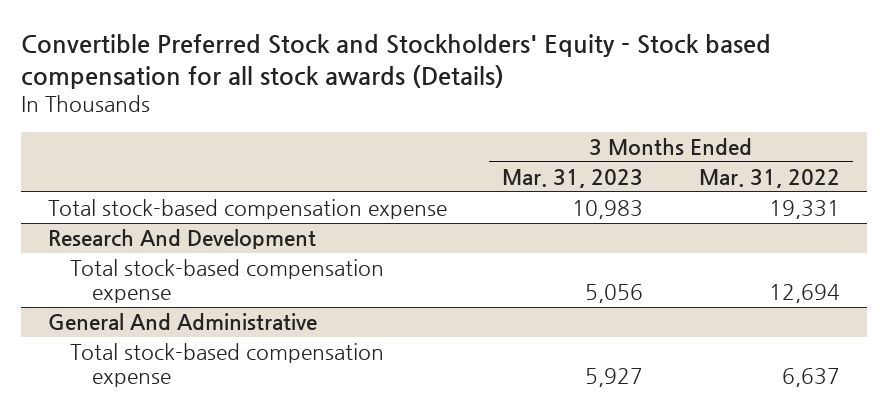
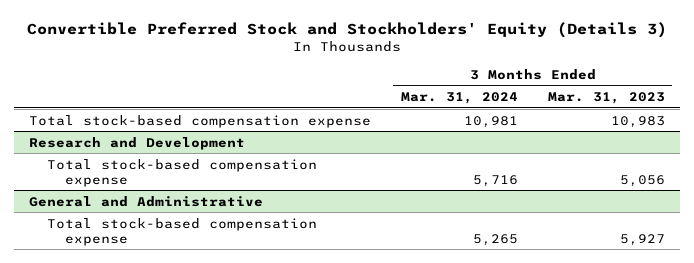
[20,34,771,89] Convertible Preferred Stock and Stockholders' Equity - Stock based compensation for all stock awards (Details) -> [26,21,667,38] Convertible Preferred Stock and Stockholders' Equity (Details 3)
[698,168,840,188] Mar. 31, 2022 -> none
none -> [400,92,518,105] Mar. 31, 2024
[48,229,317,250] Research And Development -> [28,136,245,150] Research and Development
[48,313,318,331] General And Administrative -> [28,195,263,207] General and Administrative

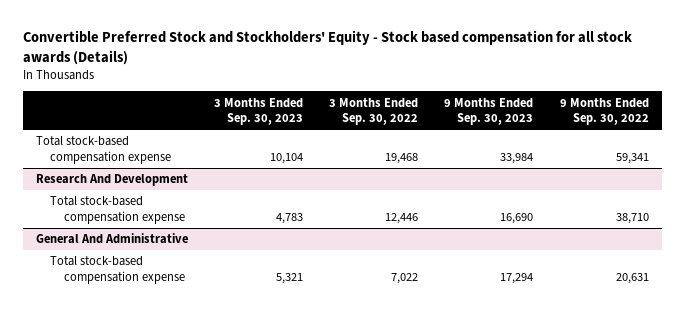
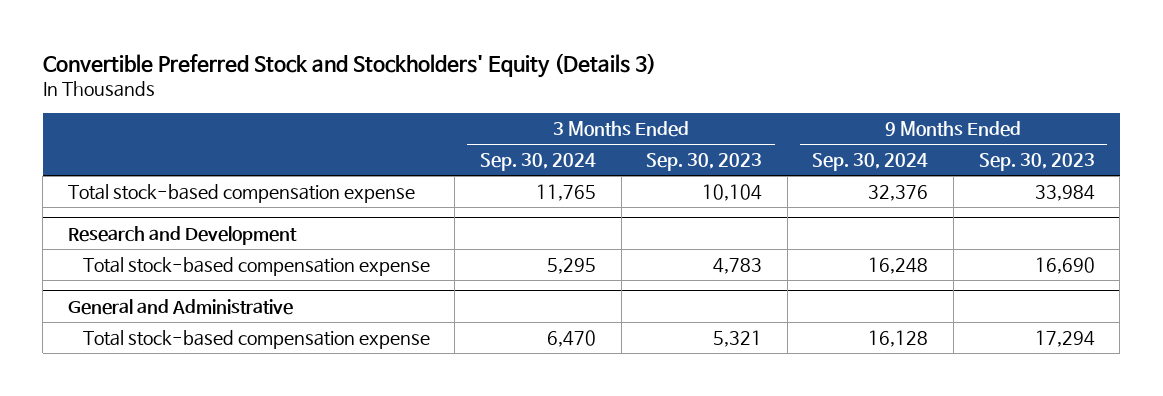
[22,30,632,65] Convertible Preferred Stock and Stockholders' Equity - Stock based compensation for all stock awards (Details) -> [42,52,656,78] Convertible Preferred Stock and Stockholders' Equity (Details 3)
[329,97,419,126] 3 Months Ended Sep. 30, 2022 -> none
[559,97,649,126] 9 Months Ended Sep. 30, 2022 -> none
none -> [480,153,597,172] Sep. 30, 2024
none -> [812,153,929,172] Sep. 30, 2024
[35,174,188,187] Research And Development -> [68,225,298,245] Research and Development
[35,233,188,245] General And Administrative -> [68,298,294,315] General and Administrative

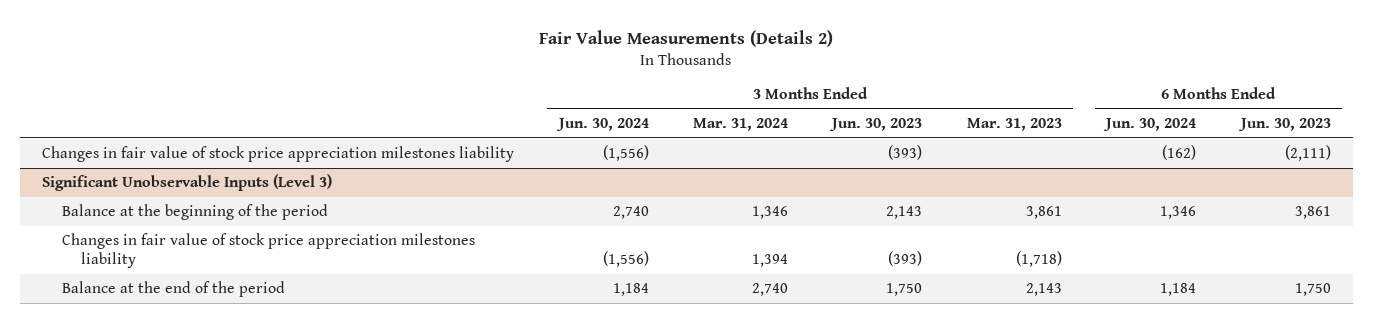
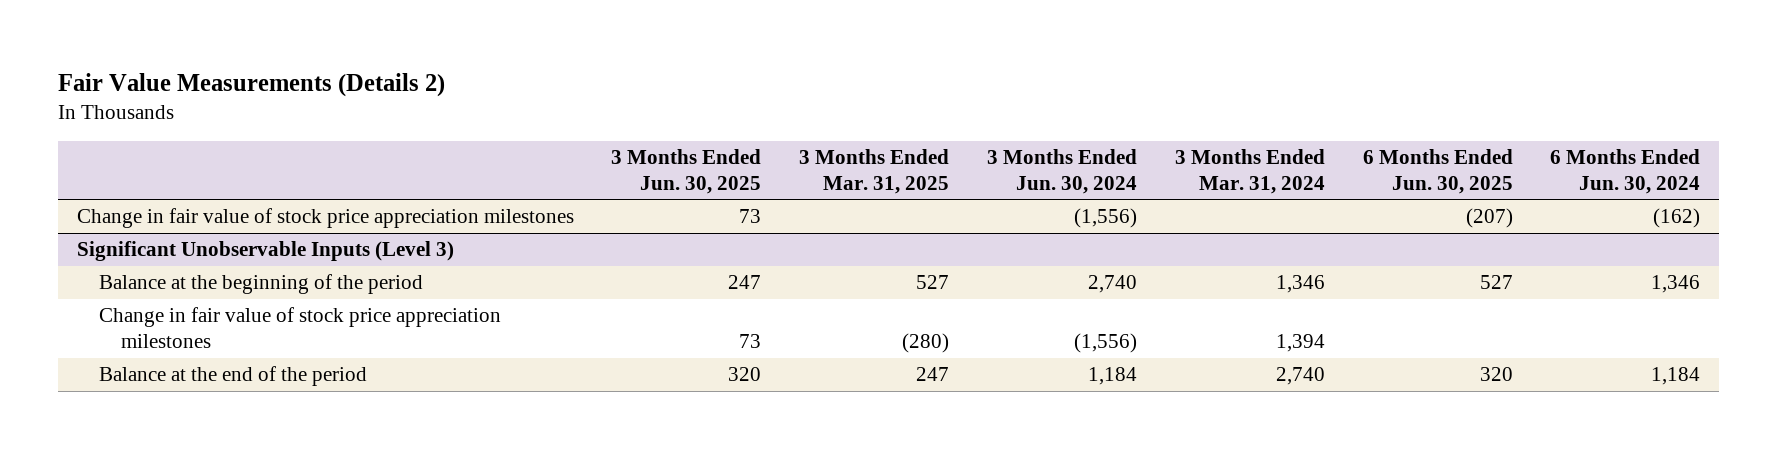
[829,118,923,132] Jun. 30, 2023 -> none
[966,118,1062,132] Mar. 31, 2023 -> none
[1237,118,1331,132] Jun. 30, 2023 -> none
none -> [611,148,762,194] 3 Months Ended Jun. 30, 2025
none -> [799,148,950,194] 3 Months Ended Mar. 31, 2025
none -> [1362,148,1513,194] 6 Months Ended Jun. 30, 2025
[42,146,515,163] Changes in fair value of stock price appreciation milestones liability -> [76,208,574,229] Change in fair value of stock price appreciation milestones
[61,233,475,268] Changes in fair value of stock price appreciation milestones liability -> [98,307,501,349] Change in fair value of stock price appreciation milestones

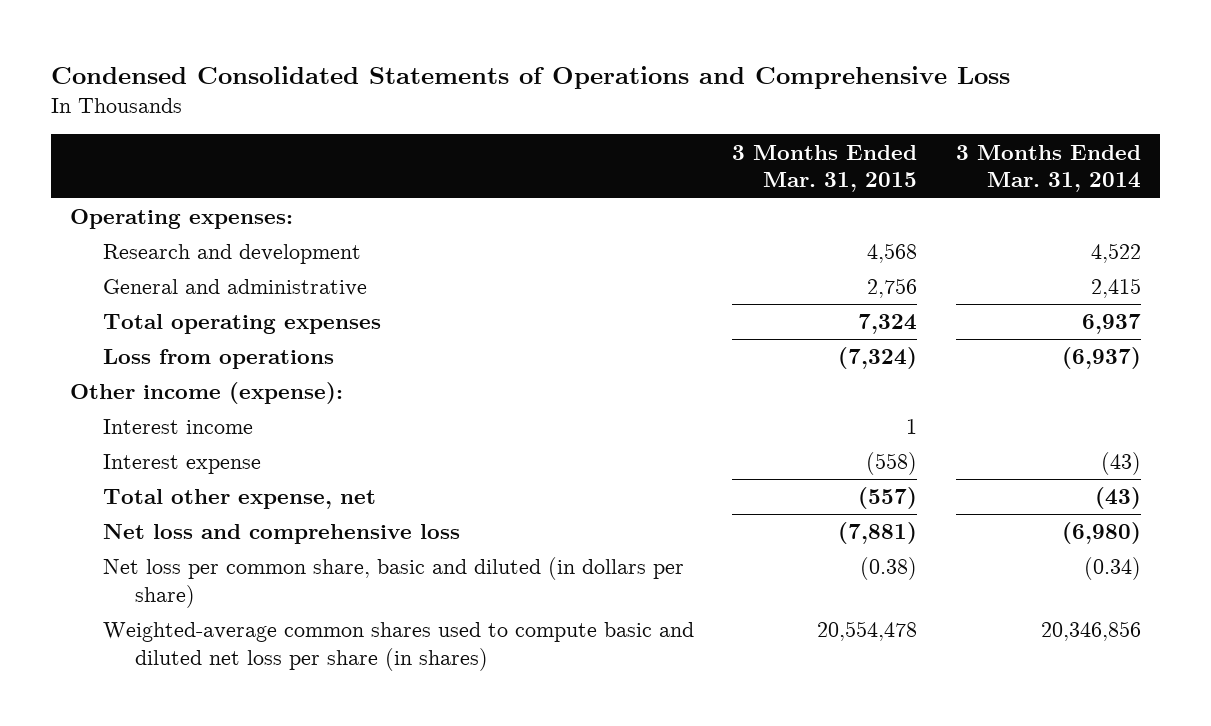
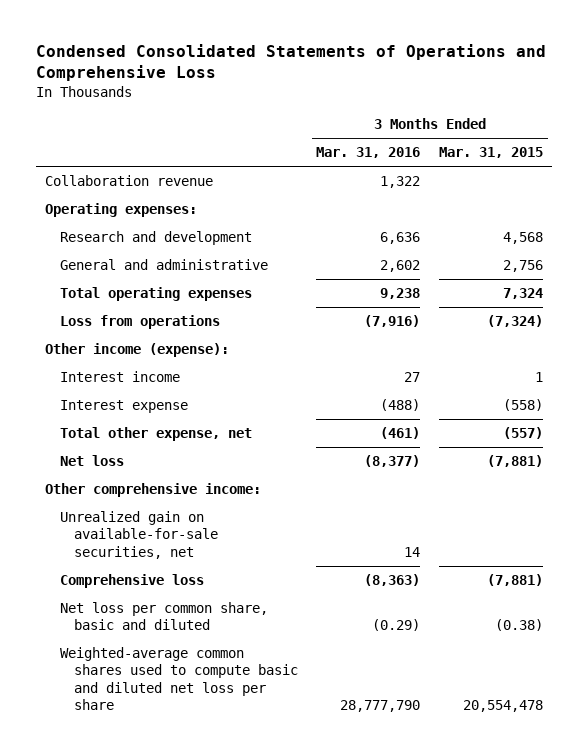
[955,144,1141,193] 3 Months Ended Mar. 31, 2014 -> none
none -> [316,147,421,159] Mar. 31, 2016
none -> [45,174,214,186] Collaboration revenue
[102,524,460,545] Net loss and comprehensive loss -> [59,454,124,466] Net loss
none -> [45,482,262,497] Other comprehensive income:
none -> [59,510,218,559] Unrealized gain on available-for-sale securities, net
none -> [59,573,204,588] Comprehensive loss
[102,557,684,608] Net loss per common share, basic and diluted (in dollars per share) -> [59,601,268,631] Net loss per common share, basic and diluted
[102,622,694,671] Weighted-average common shares used to compute basic and diluted net loss per share (in shares) -> [59,646,298,711] Weighted-average common shares used to compute basic and diluted net loss per share

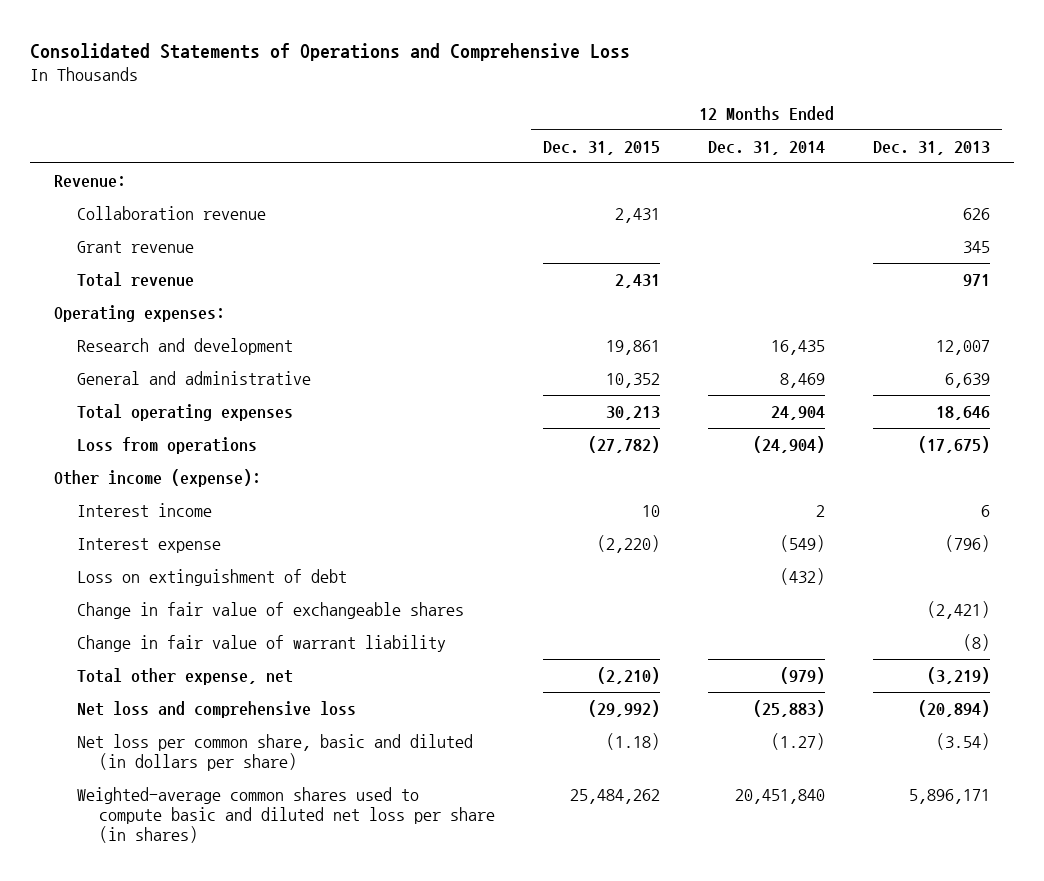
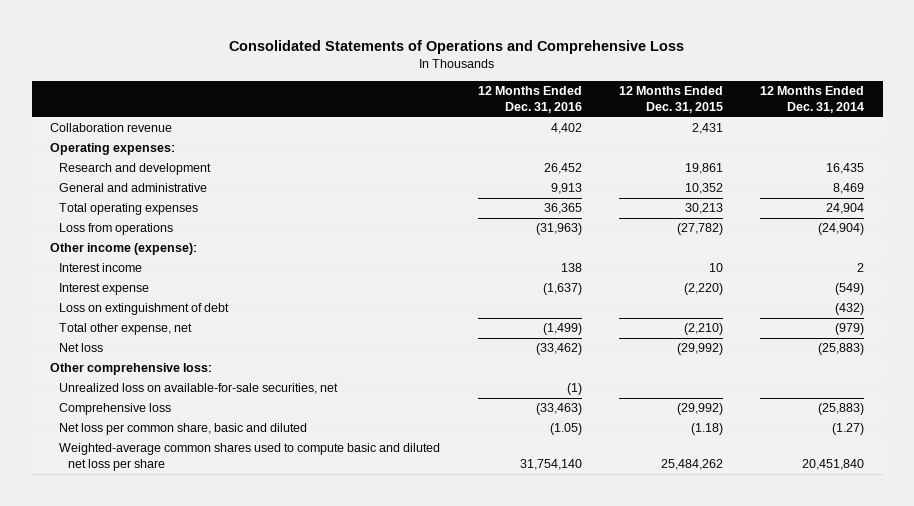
[873,140,991,155] Dec. 31, 2013 -> none
none -> [477,86,582,114] 12 Months Ended Dec. 31, 2016
[53,174,126,187] Revenue: -> none
[76,240,194,253] Grant revenue -> none
[76,271,194,287] Total revenue -> none
[76,601,464,619] Change in fair value of exchangeable shares -> none
[76,634,446,652] Change in fair value of warrant liability -> none
[76,700,356,718] Net loss and comprehensive loss -> [59,343,104,353] Net loss
none -> [50,363,213,376] Other comprehensive loss:
none -> [59,383,339,395] Unrealized loss on available-for-sale securities, net
none -> [59,403,172,416] Comprehensive loss
[76,733,473,772] Net loss per common share, basic and diluted (in dollars per share) -> [59,423,308,436] Net loss per common share, basic and diluted
[76,786,496,844] Weighted-average common shares used to compute basic and diluted net loss per share (in shares) -> [59,443,441,472] Weighted-average common shares used to compute basic and diluted net loss per share

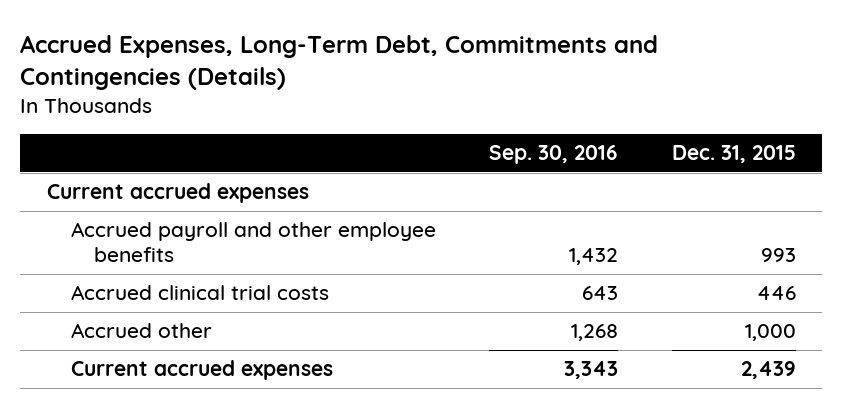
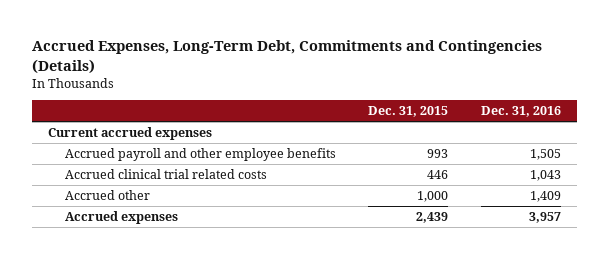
[489,145,619,165] Sep. 30, 2016 -> none
none -> [480,106,561,118] Dec. 31, 2016
[70,285,329,301] Accrued clinical trial costs -> [65,169,268,180] Accrued clinical trial related costs
[70,360,333,381] Current accrued expenses -> [65,211,179,225] Accrued expenses

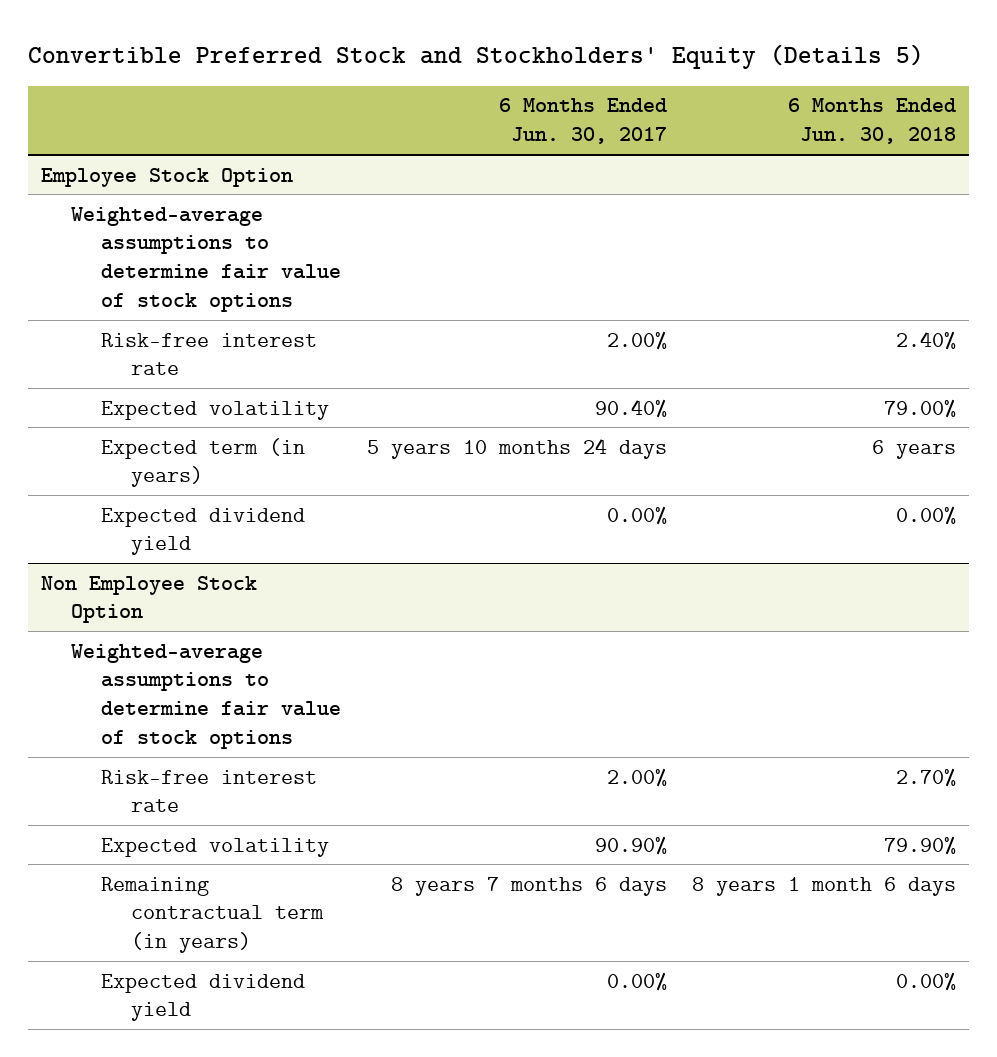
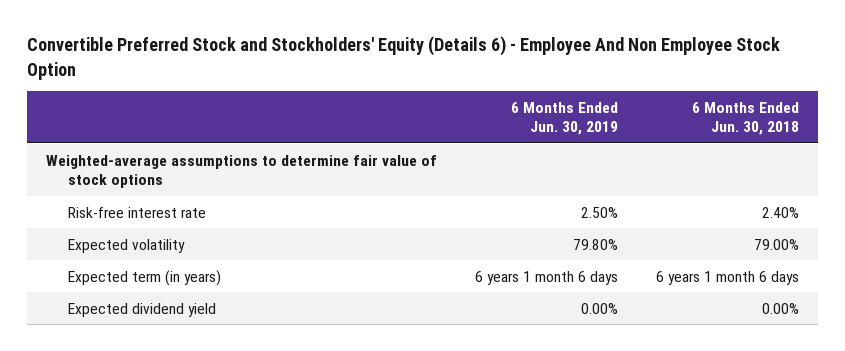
[27,44,924,70] Convertible Preferred Stock and Stockholders' Equity (Details 5) -> [26,36,780,80] Convertible Preferred Stock and Stockholders' Equity (Details 6) - Employee And Non Employee Stock Option
[498,98,667,145] 6 Months Ended Jun. 30, 2017 -> none
none -> [511,101,619,136] 6 Months Ended Jun. 30, 2019
[40,167,293,187] Employee Stock Option -> none
[100,507,305,556] Expected dividend yield -> none
[40,575,257,624] Non Employee Stock Option -> none
[70,643,341,750] Weighted-average assumptions to determine fair value of stock options -> none
[100,769,317,813] Risk-free interest rate -> none
[100,837,329,857] Expected volatility -> none
[100,876,325,954] Remaining contractual term (in years) -> none
[872,439,957,459] 6 years -> [656,270,800,285] 6 years 1 month 6 days

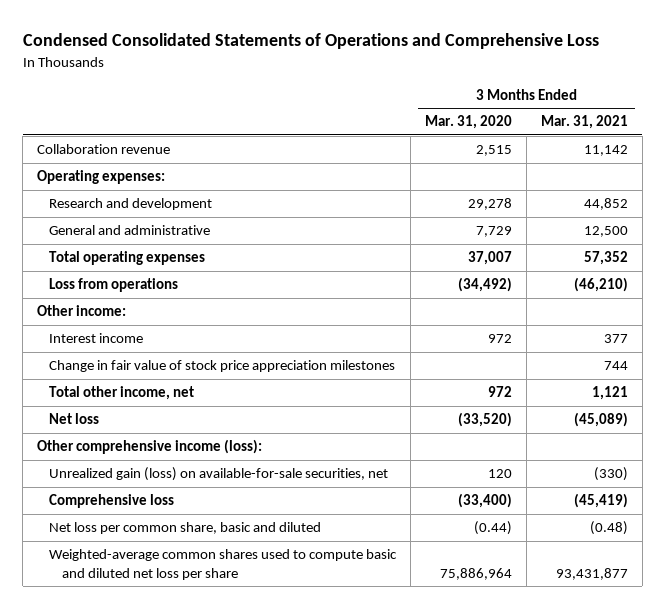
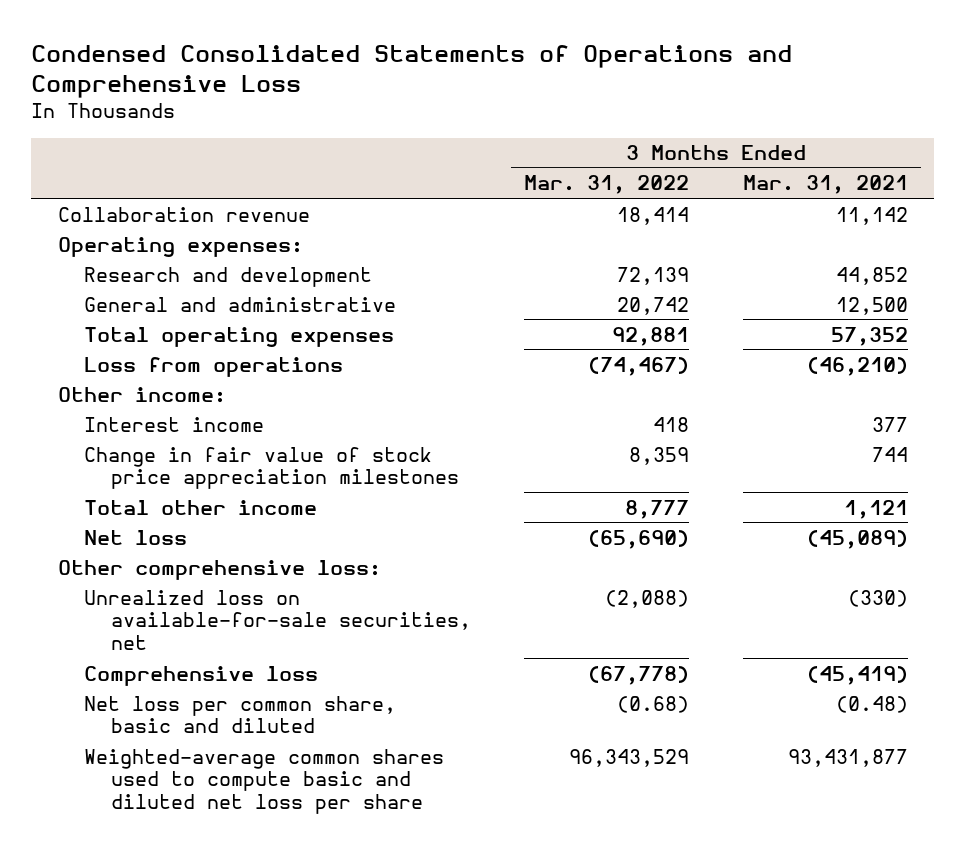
[425,115,513,130] Mar. 31, 2020 -> none
none -> [524,175,690,195] Mar. 31, 2022
[49,386,195,401] Total other income, net -> [84,499,318,515] Total other income
[37,439,263,455] Other comprehensive income (loss): -> [57,559,381,580] Other comprehensive loss:
[49,467,389,482] Unrealized gain (loss) on available-for-sale securities, net -> [84,589,472,650] Unrealized loss on available-for-sale securities, net

